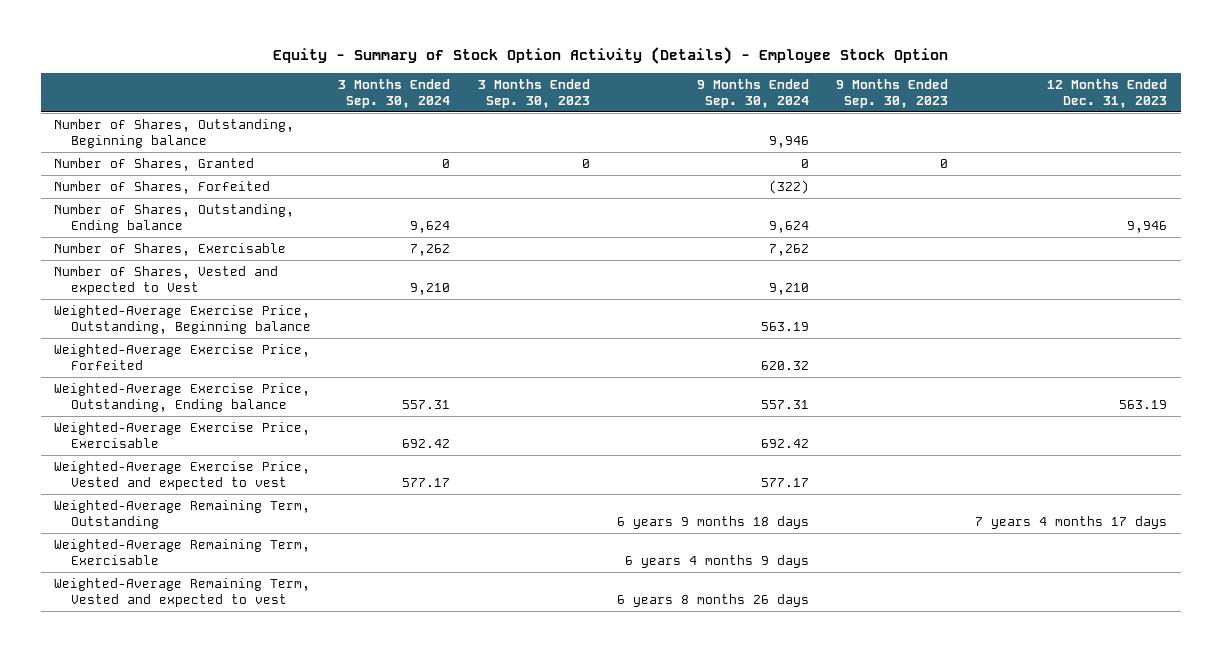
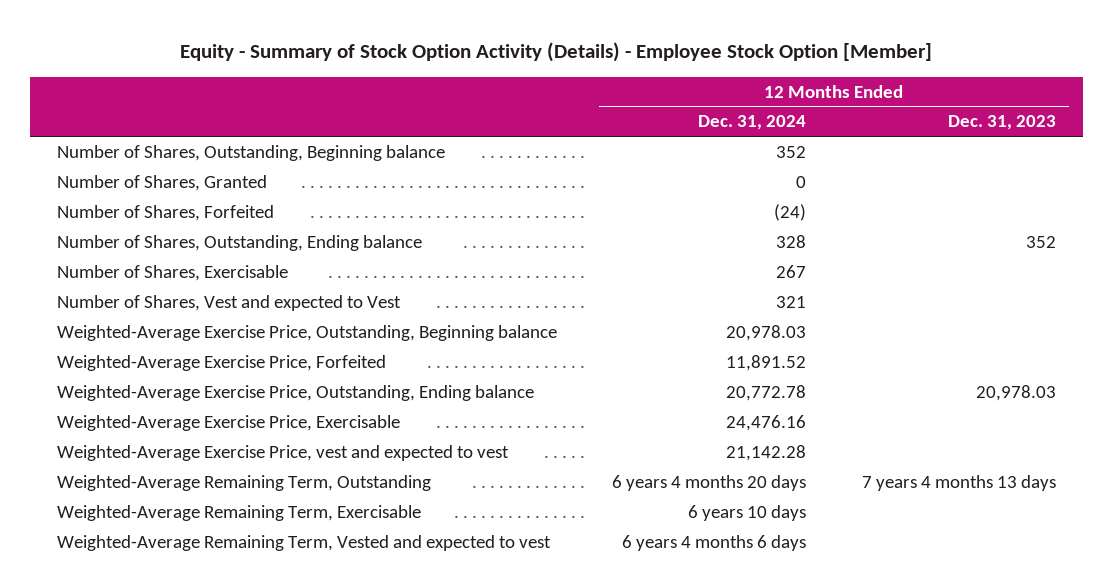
[272,47,948,65] Equity - Summary of Stock Option Activity (Details) - Employee Stock Option -> [180,42,933,63] Equity - Summary of Stock Option Activity (Details) - Employee Stock Option [Member]
[338,78,451,108] 3 Months Ended Sep. 30, 2024 -> none
[477,78,590,108] 3 Months Ended Sep. 30, 2023 -> none
[696,78,809,108] 9 Months Ended Sep. 30, 2024 -> none
[835,78,948,108] 9 Months Ended Sep. 30, 2023 -> none
none -> [698,115,807,131] Dec. 31, 2024
[1127,220,1168,233] 9,946 -> [1025,235,1056,248] 352
[54,266,279,295] Number of Shares, Vested and expected to Vest -> [57,294,402,311] Number of Shares, Vest and expected to Vest
[1119,399,1168,409] 563.19 -> [975,384,1056,401] 20,978.03
[54,461,311,490] Weighted-Average Exercise Price, Vested and expected to vest -> [57,444,510,461] Weighted-Average Exercise Price, vest and expected to vest
[975,515,1168,529] 7 years 4 months 17 days -> [861,474,1056,491] 7 years 4 months 13 days

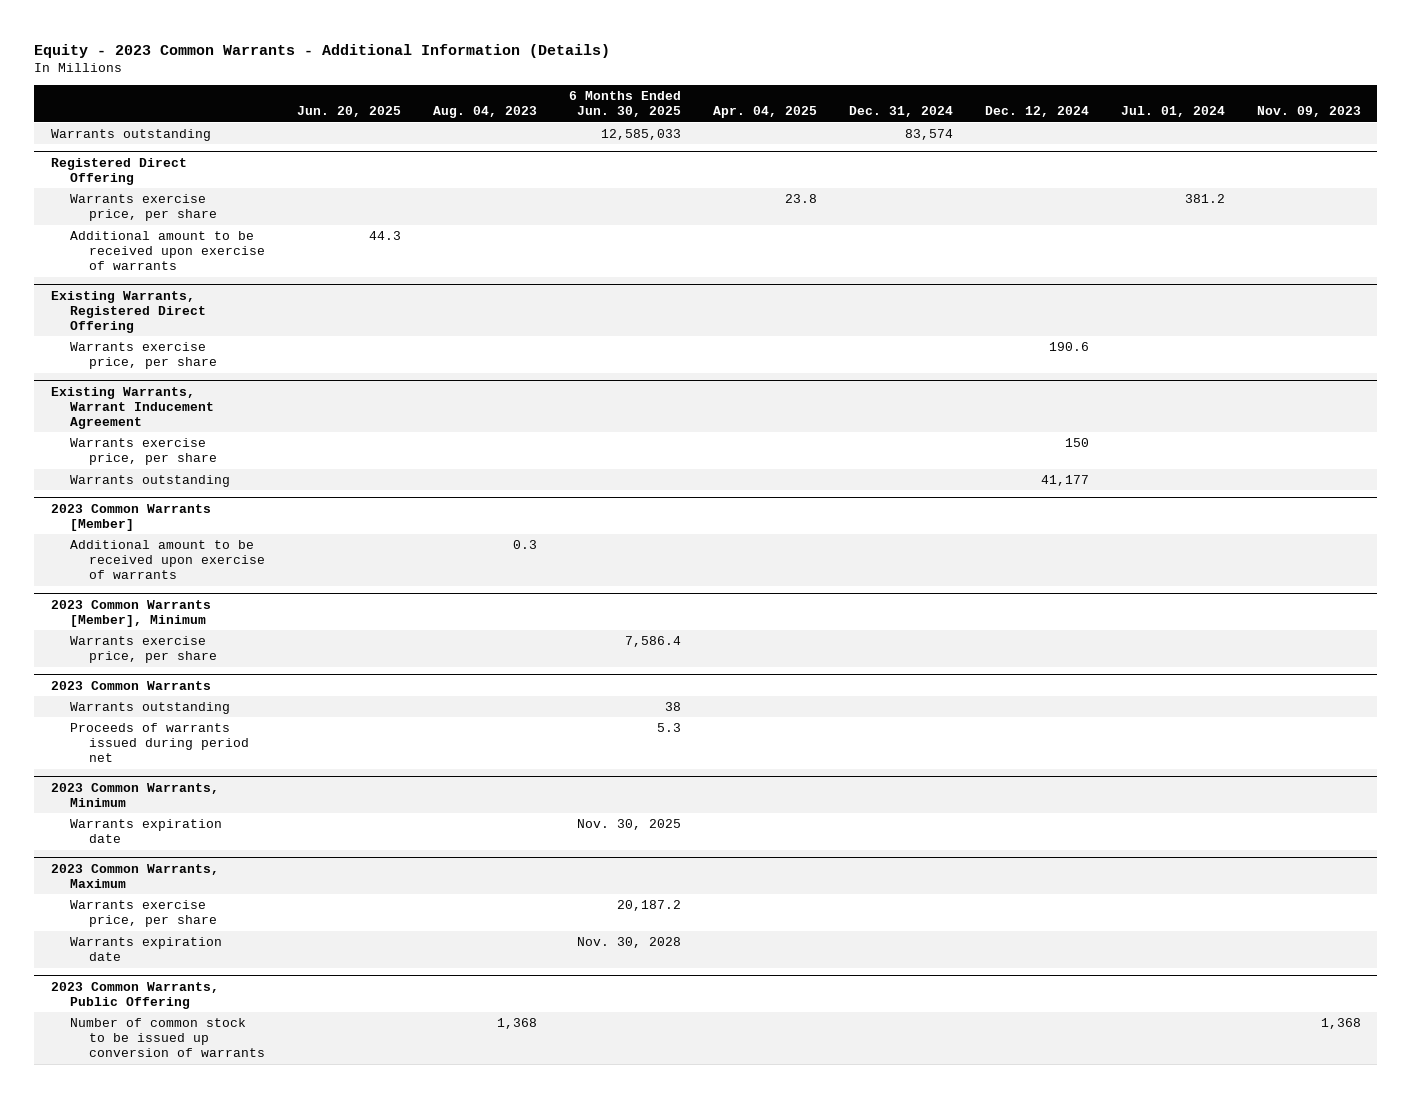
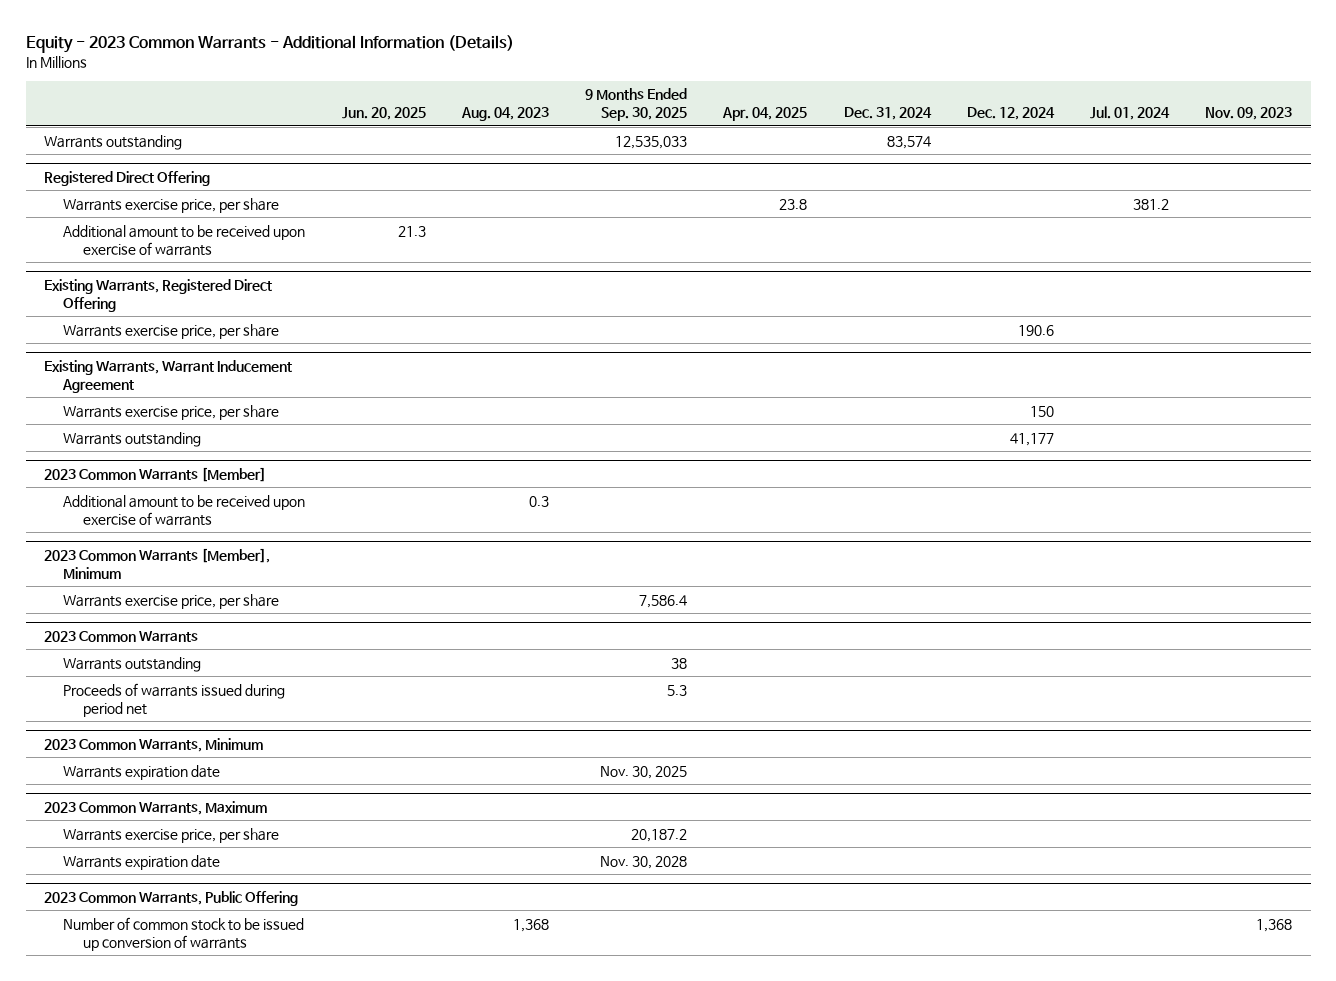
[569,91,682,118] 6 Months Ended Jun. 30, 2025 -> none
none -> [585,88,688,122] 9 Months Ended Sep. 30, 2025
[369,230,402,240] 44.3 -> [397,225,426,237] 21.3

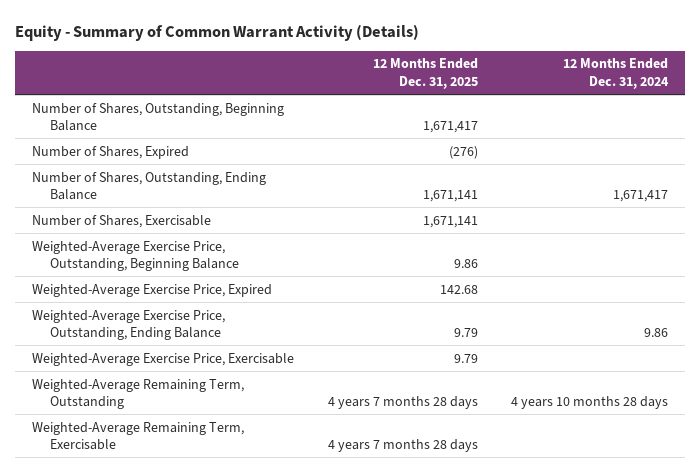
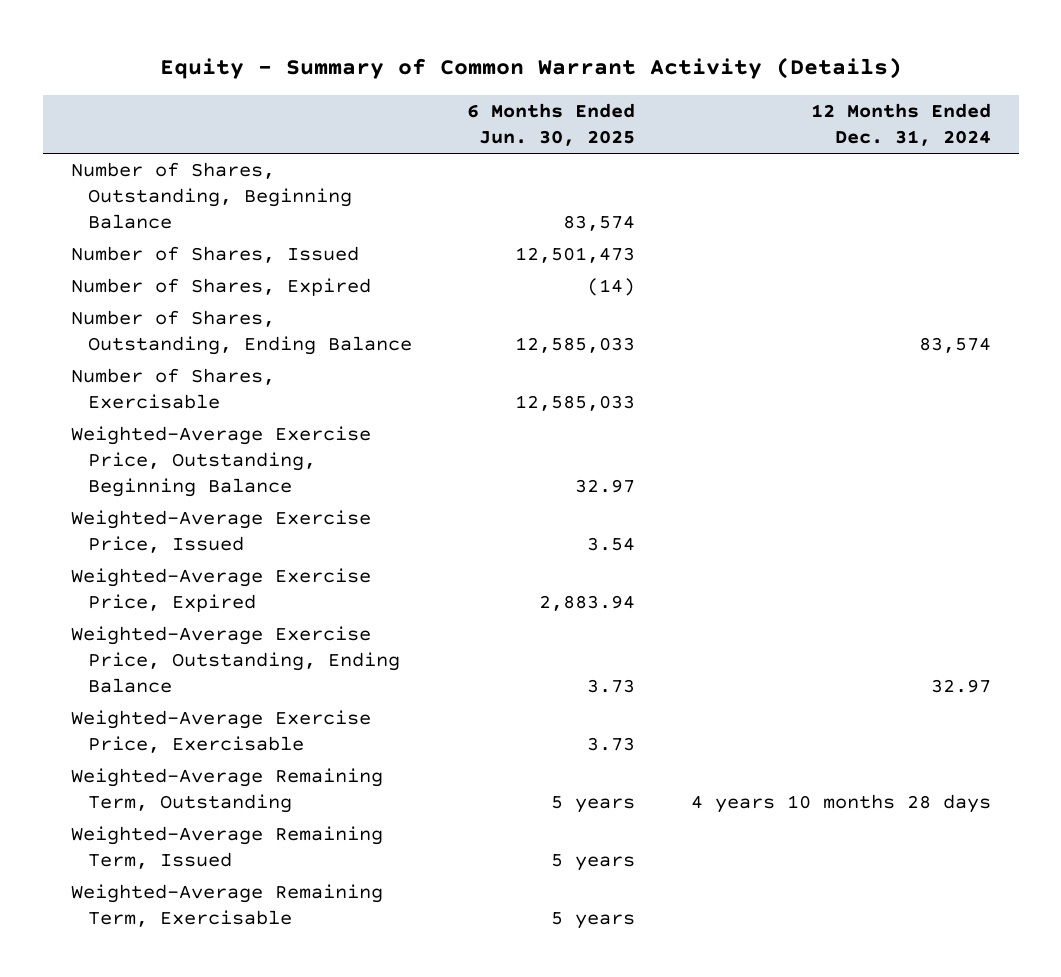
[372,58,478,89] 12 Months Ended Dec. 31, 2025 -> none
none -> [467,102,636,147] 6 Months Ended Jun. 30, 2025
none -> [70,246,359,264] Number of Shares, Issued
[613,190,669,203] 1,671,417 -> [918,337,991,354] 83,574
none -> [70,510,371,554] Weighted-Average Exercise Price, Issued
[644,328,669,338] 9.86 -> [930,679,991,694] 32.97
none -> [70,826,383,870] Weighted-Average Remaining Term, Issued

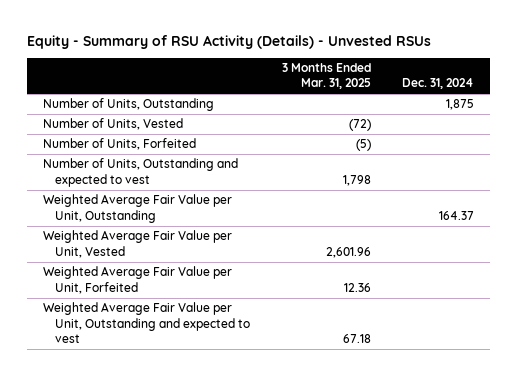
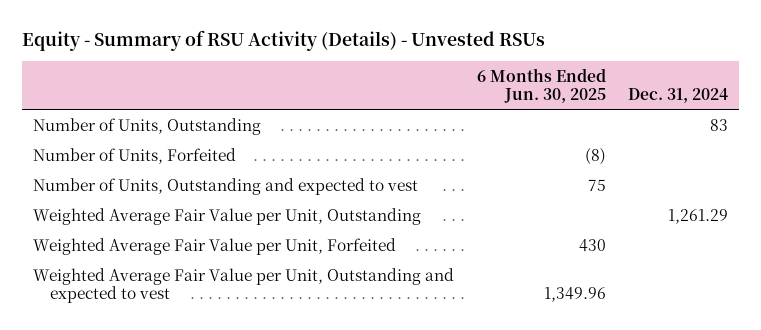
[281,63,371,90] 3 Months Ended Mar. 31, 2025 -> none
none -> [476,67,606,103] 6 Months Ended Jun. 30, 2025
[42,118,183,131] Number of Units, Vested -> none
[446,99,475,111] 1,875 -> [709,118,728,131] 83
[42,230,232,258] Weighted Average Fair Value per Unit, Vested -> none
[439,210,475,220] 164.37 -> [667,208,728,224] 1,261.29

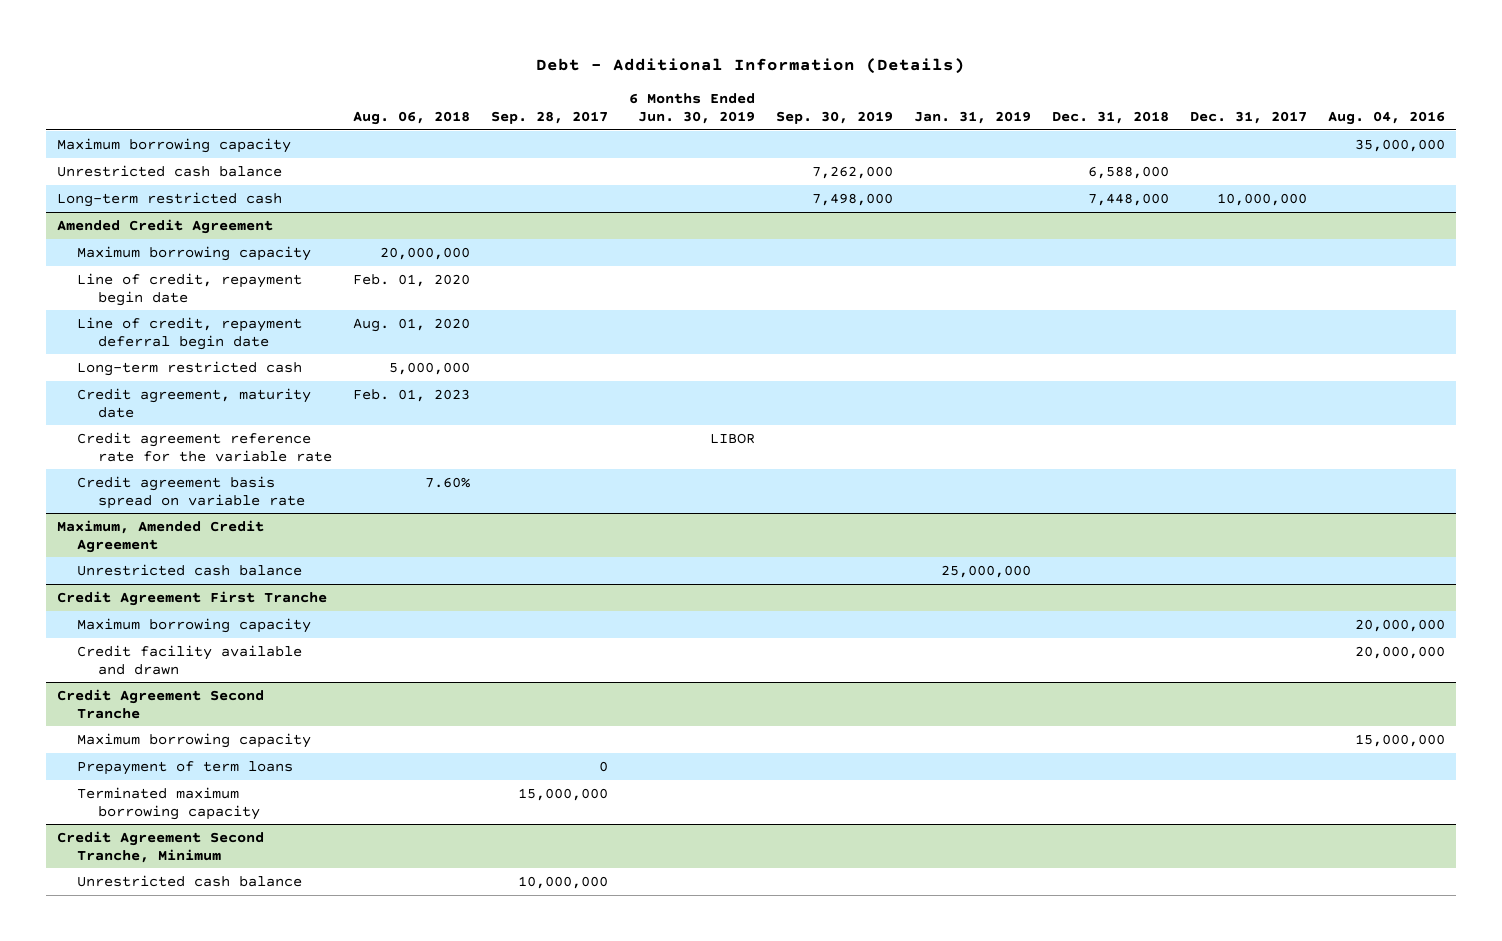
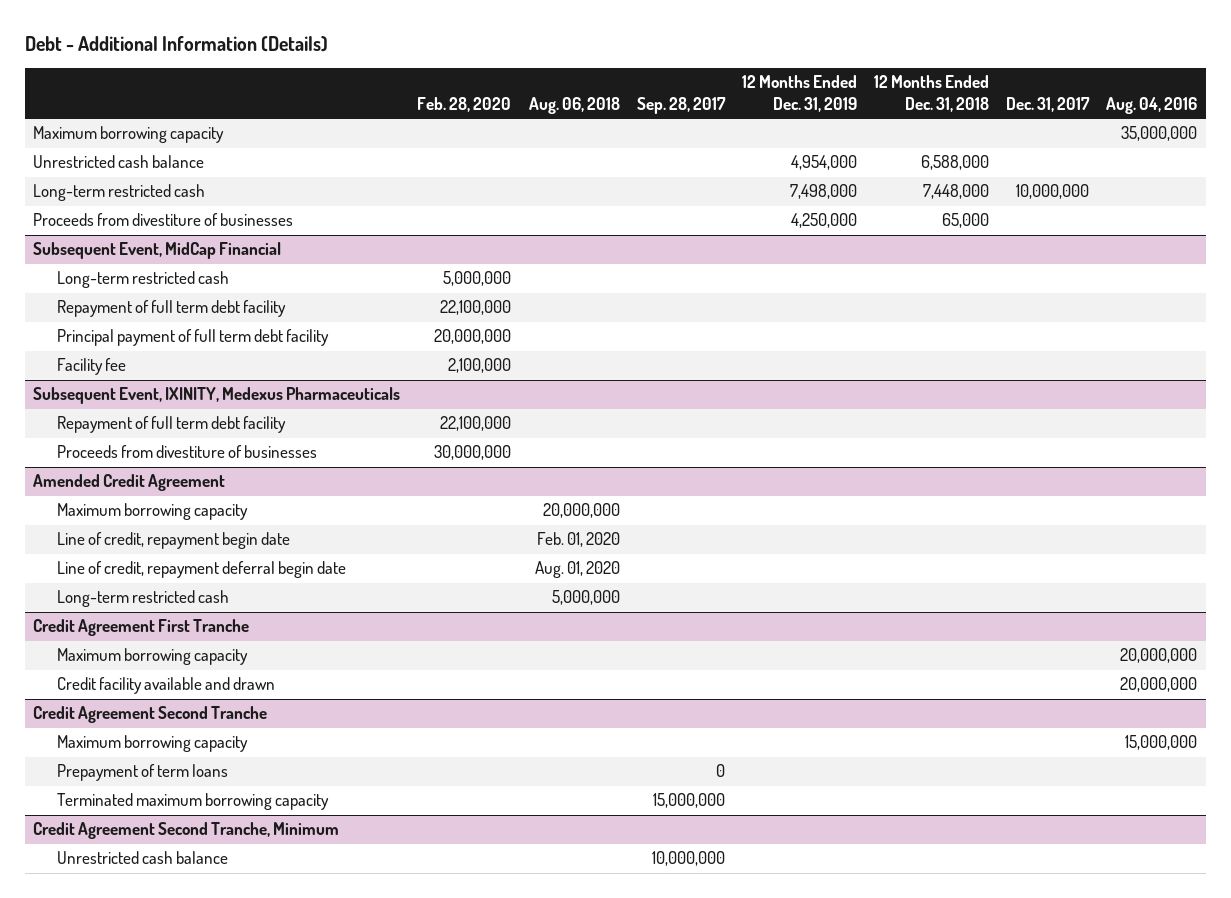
[629,93,756,125] 6 Months Ended Jun. 30, 2019 -> none
[776,111,894,125] Sep. 30, 2019 -> none
[914,111,1032,125] Jan. 31, 2019 -> none
[1052,111,1170,125] Dec. 31, 2018 -> none
none -> [417,97,512,113] Feb. 28, 2020
none -> [741,75,857,113] 12 Months Ended Dec. 31, 2019
none -> [873,75,989,113] 12 Months Ended Dec. 31, 2018
none -> [33,213,294,227] Proceeds from divestiture of businesses
none -> [33,242,282,260] Subsequent Event, MidCap Financial
none -> [56,271,229,289] Long-term restricted cash
none -> [56,300,286,318] Repayment of full term debt facility
none -> [56,329,329,347] Principal payment of full term debt facility
none -> [56,358,126,376] Facility fee
none -> [33,387,401,405] Subsequent Event, IXINITY, Medexus Pharmaceuticals
none -> [56,416,286,434] Repayment of full term debt facility
none -> [56,445,317,459] Proceeds from divestiture of businesses
[77,387,312,418] Credit agreement, maturity date -> none
[77,431,332,462] Credit agreement reference rate for the variable rate -> none
[77,475,305,509] Credit agreement basis spread on variable rate -> none
[56,519,264,553] Maximum, Amended Credit Agreement -> none
[77,563,303,576] Unrestricted cash balance -> none

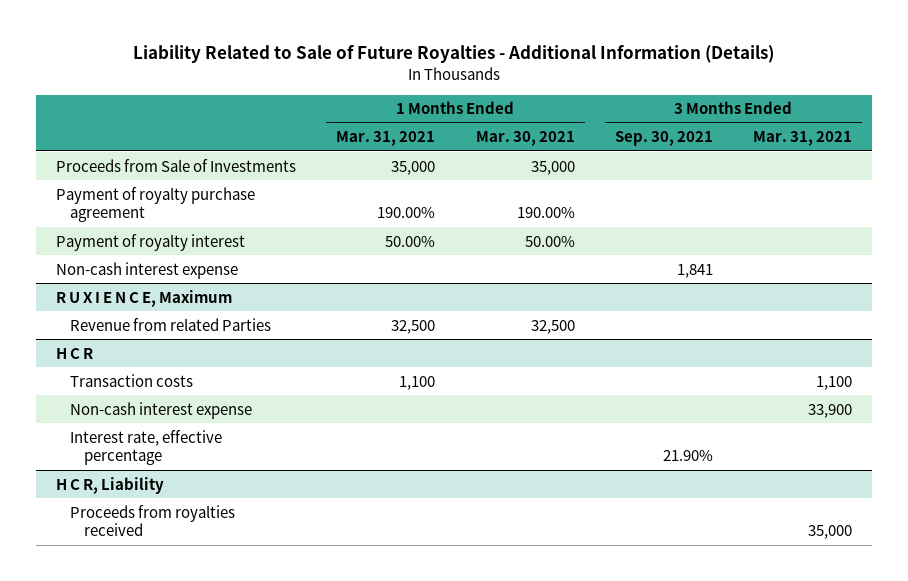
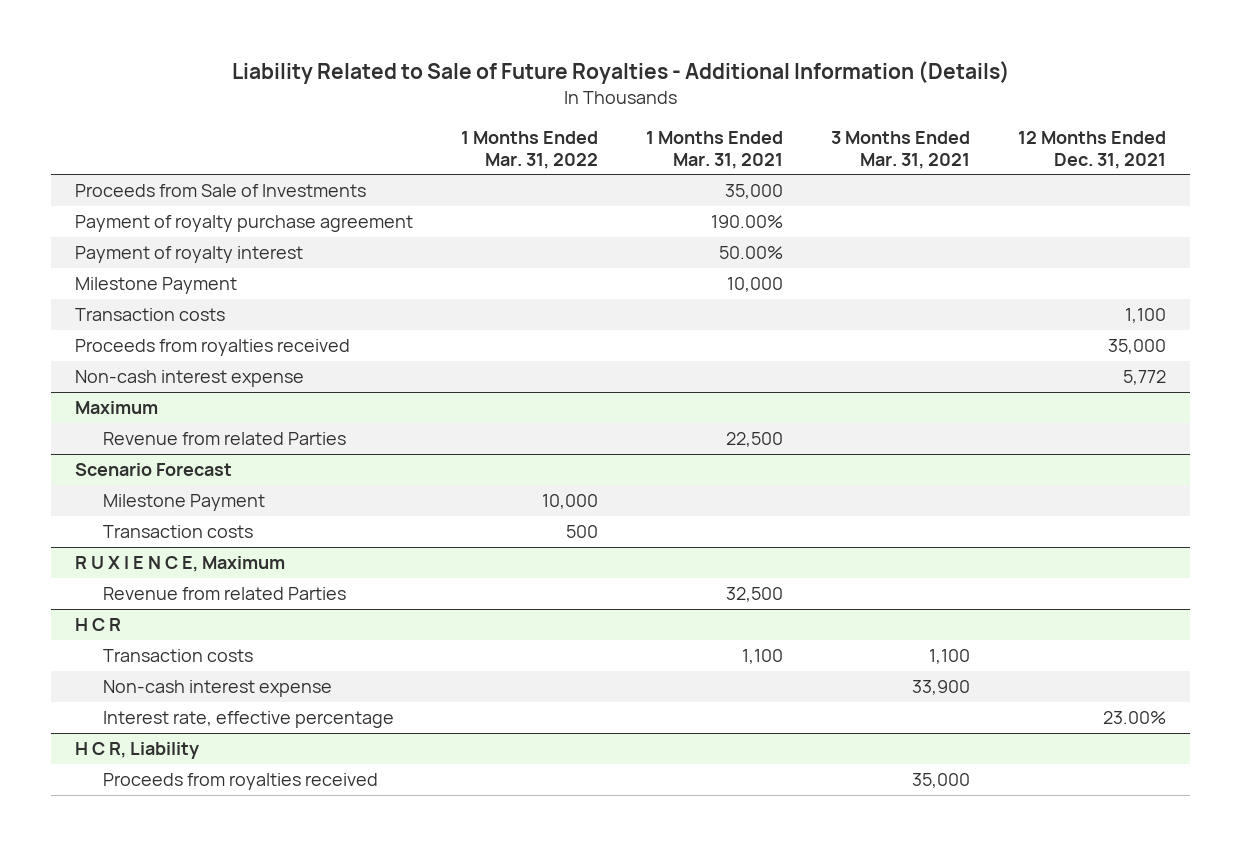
[475,131,575,147] Mar. 30, 2021 -> none
[614,131,713,147] Sep. 30, 2021 -> none
none -> [461,130,599,169] 1 Months Ended Mar. 31, 2022
none -> [1018,130,1167,169] 12 Months Ended Dec. 31, 2021
none -> [75,276,238,294] Milestone Payment
none -> [75,307,226,321] Transaction costs
none -> [75,338,351,356] Proceeds from royalties received
none -> [75,400,159,414] Maximum
none -> [102,431,346,445] Revenue from related Parties
none -> [75,462,233,476] Scenario Forecast
none -> [102,493,265,511] Milestone Payment
none -> [102,524,253,538] Transaction costs

